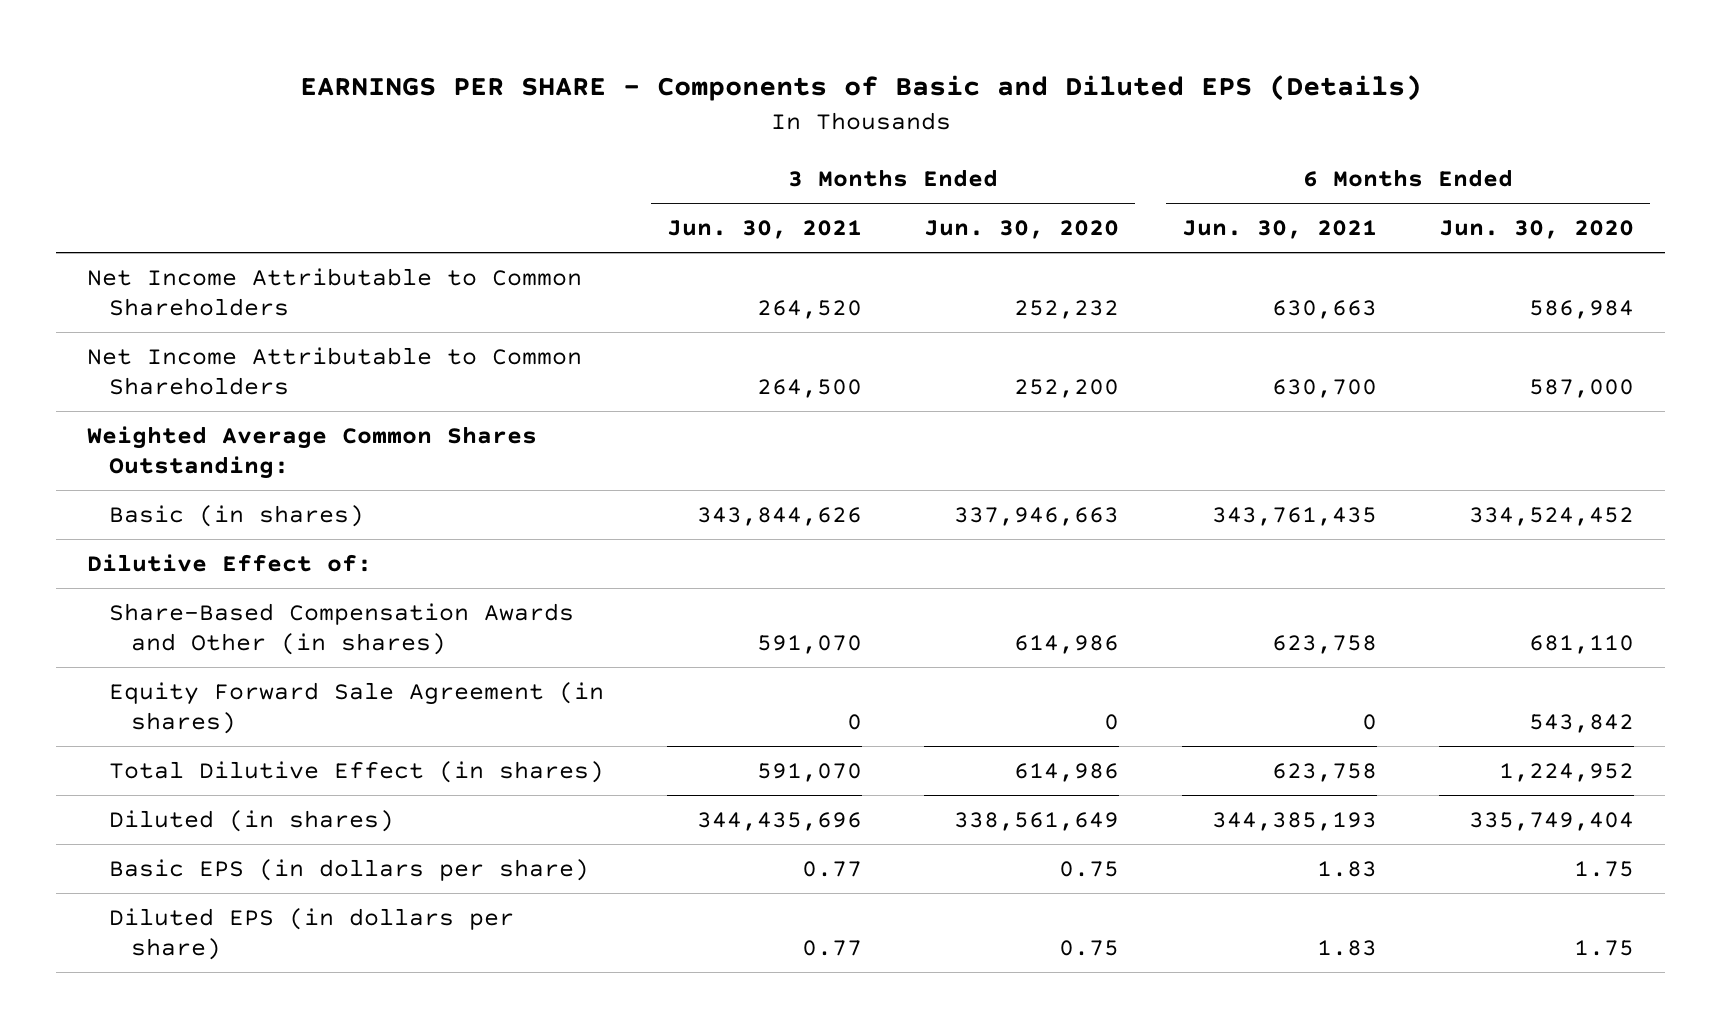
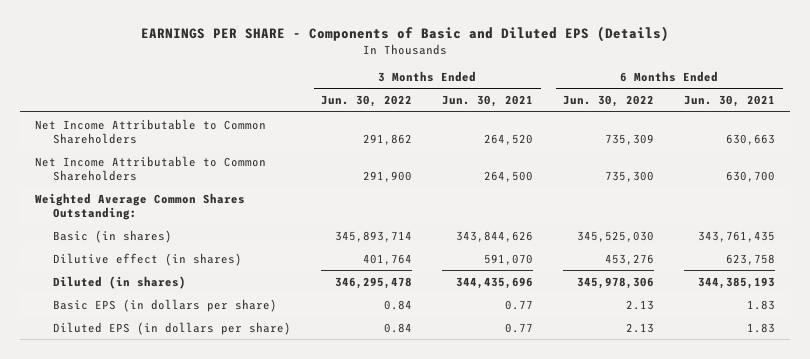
[924,220,1120,240] Jun. 30, 2020 -> none
[1439,220,1635,240] Jun. 30, 2020 -> none
none -> [321,95,413,108] Jun. 30, 2022
none -> [563,95,655,108] Jun. 30, 2022
[87,553,373,572] Dilutive Effect of: -> none
[109,602,575,656] Share-Based Compensation Awards and Other (in shares) -> none
[109,681,605,735] Equity Forward Sale Agreement (in shares) -> none
[109,760,605,783] Total Dilutive Effect (in shares) -> [52,252,242,266] Dilutive effect (in shares)

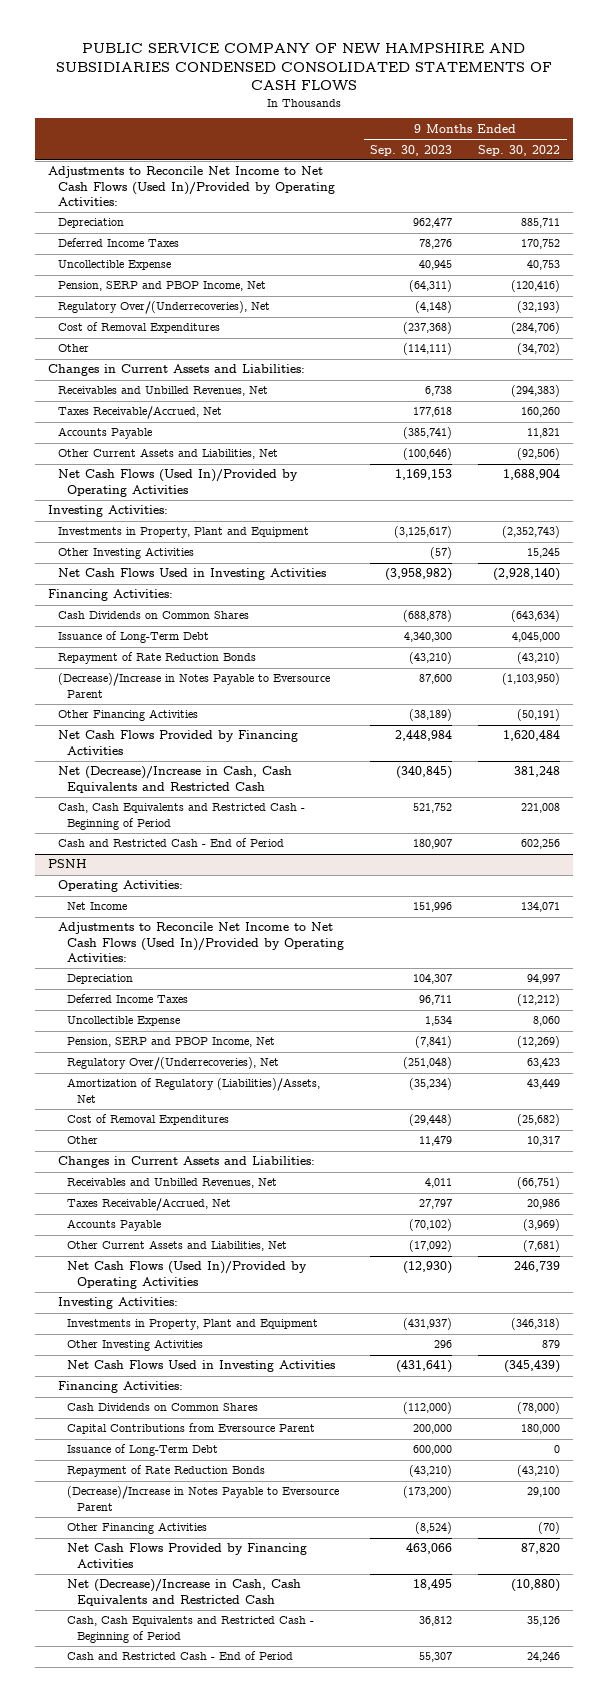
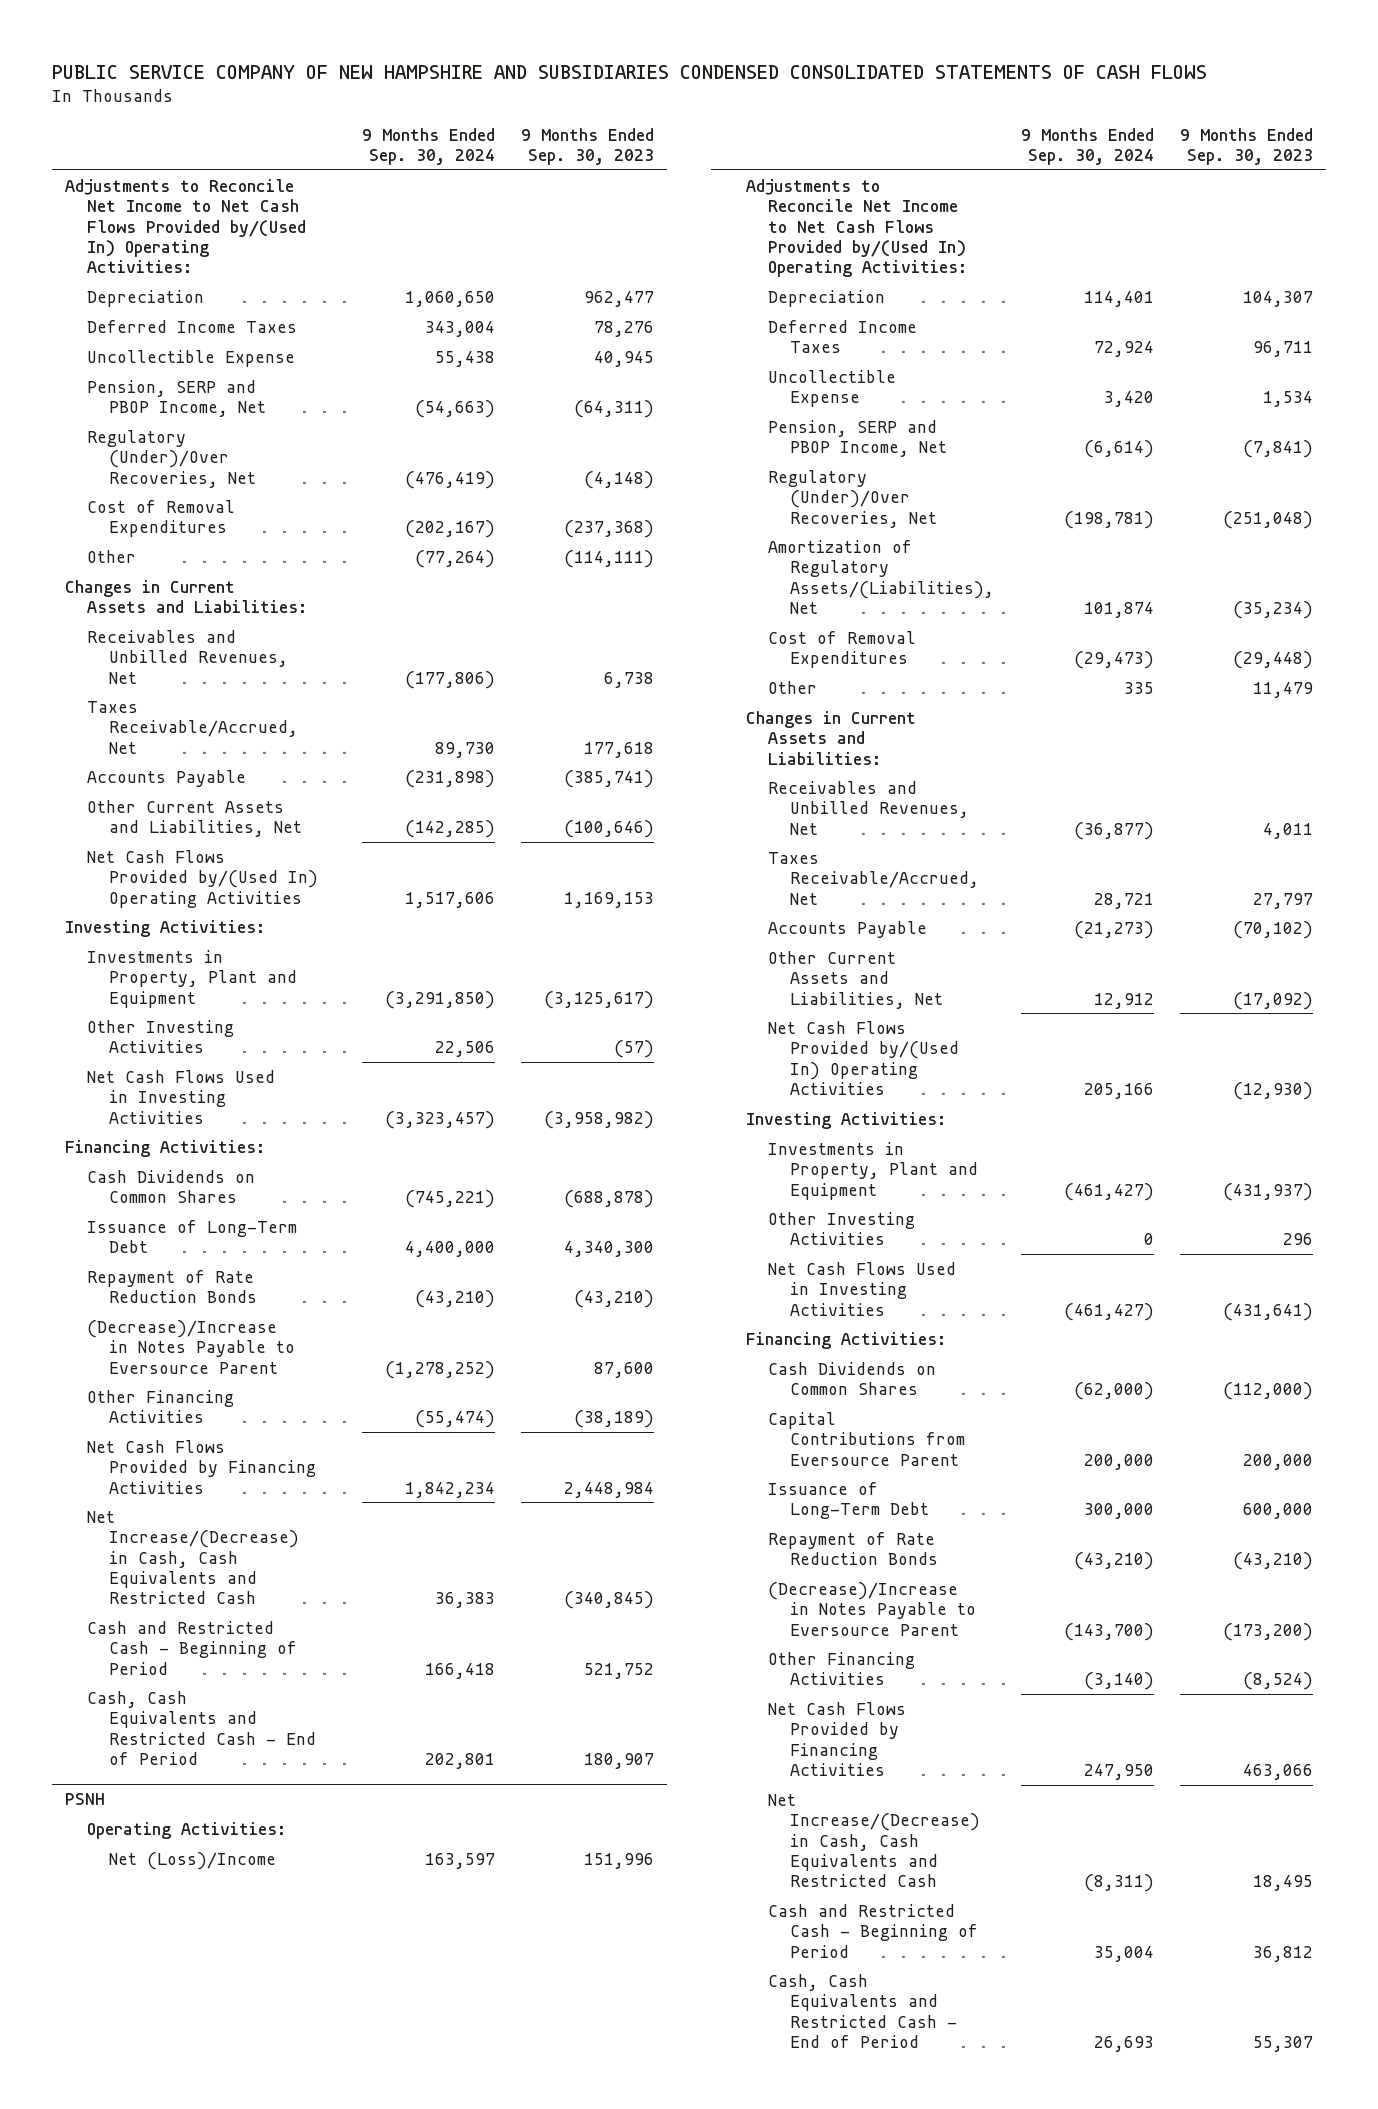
[478,144,561,156] Sep. 30, 2022 -> none
none -> [361,127,495,165] 9 Months Ended Sep. 30, 2024
[47,166,335,206] Adjustments to Reconcile Net Income to Net Cash Flows (Used In)/Provided by Operating Activities: -> [65,178,307,274] Adjustments to Reconcile Net Income to Net Cash Flows Provided by/(Used In) Operating Activities:
[57,301,270,315] Regulatory Over/(Underrecoveries), Net -> [87,429,257,488] Regulatory (Under)/Over Recoveries, Net
[57,469,298,497] Net Cash Flows (Used In)/Provided by Operating Activities -> [87,849,319,908] Net Cash Flows Provided by/(Used In) Operating Activities
[57,766,292,793] Net (Decrease)/Increase in Cash, Cash Equivalents and Restricted Cash -> [87,1510,300,1605] Net Increase/(Decrease) in Cash, Cash Equivalents and Restricted Cash
[57,803,305,830] Cash, Cash Equivalents and Restricted Cash - Beginning of Period -> [87,1620,298,1675] Cash and Restricted Cash - Beginning of Period
[57,838,284,848] Cash and Restricted Cash - End of Period -> [87,1690,317,1765] Cash, Cash Equivalents and Restricted Cash - End of Period
[67,902,128,911] Net Income -> [109,1851,277,1870] Net (Loss)/Income
[57,922,345,962] Adjustments to Reconcile Net Income to Net Cash Flows (Used In)/Provided by Operating Activities: -> [746,178,968,278] Adjustments to Reconcile Net Income to Net Cash Flows Provided by/(Used In) Operating Activities:
[67,1057,280,1071] Regulatory Over/(Underrecoveries), Net -> [768,469,938,528] Regulatory (Under)/Over Recoveries, Net
[67,1078,321,1103] Amortization of Regulatory (Liabilities)/Assets, Net -> [768,539,995,614] Amortization of Regulatory Assets/(Liabilities), Net
[67,1261,308,1289] Net Cash Flows (Used In)/Provided by Operating Activities -> [768,1020,960,1095] Net Cash Flows Provided by/(Used In) Operating Activities
[67,1579,302,1606] Net (Decrease)/Increase in Cash, Cash Equivalents and Restricted Cash -> [768,1793,981,1888] Net Increase/(Decrease) in Cash, Cash Equivalents and Restricted Cash
[67,1616,315,1643] Cash, Cash Equivalents and Restricted Cash - Beginning of Period -> [768,1903,979,1958] Cash and Restricted Cash - Beginning of Period
[67,1651,294,1661] Cash and Restricted Cash - End of Period -> [768,1973,958,2048] Cash, Cash Equivalents and Restricted Cash - End of Period

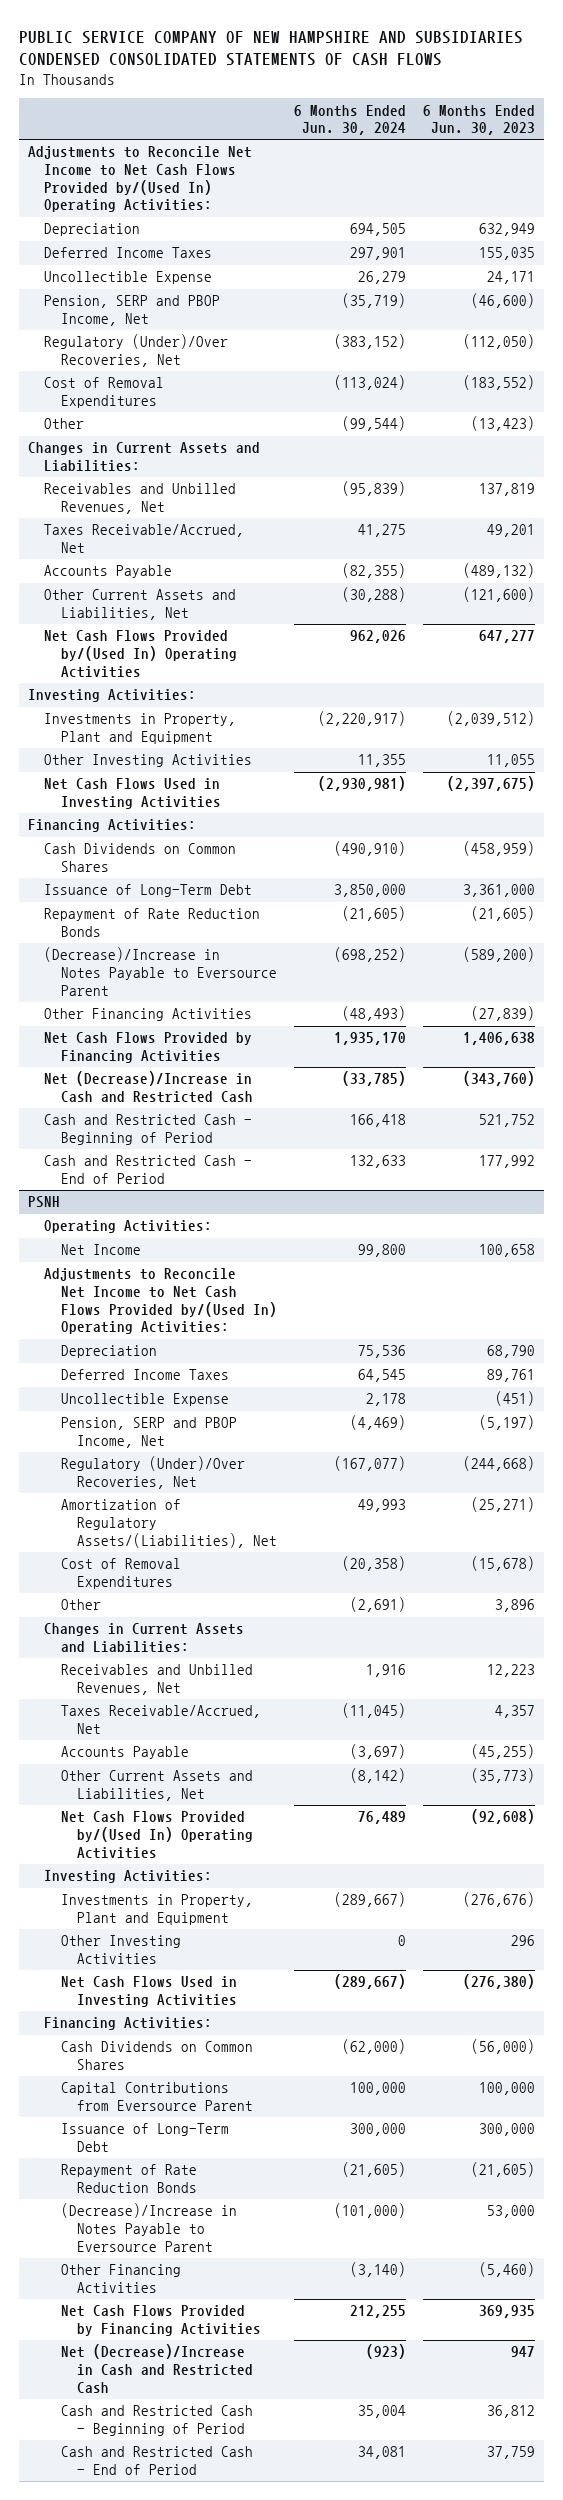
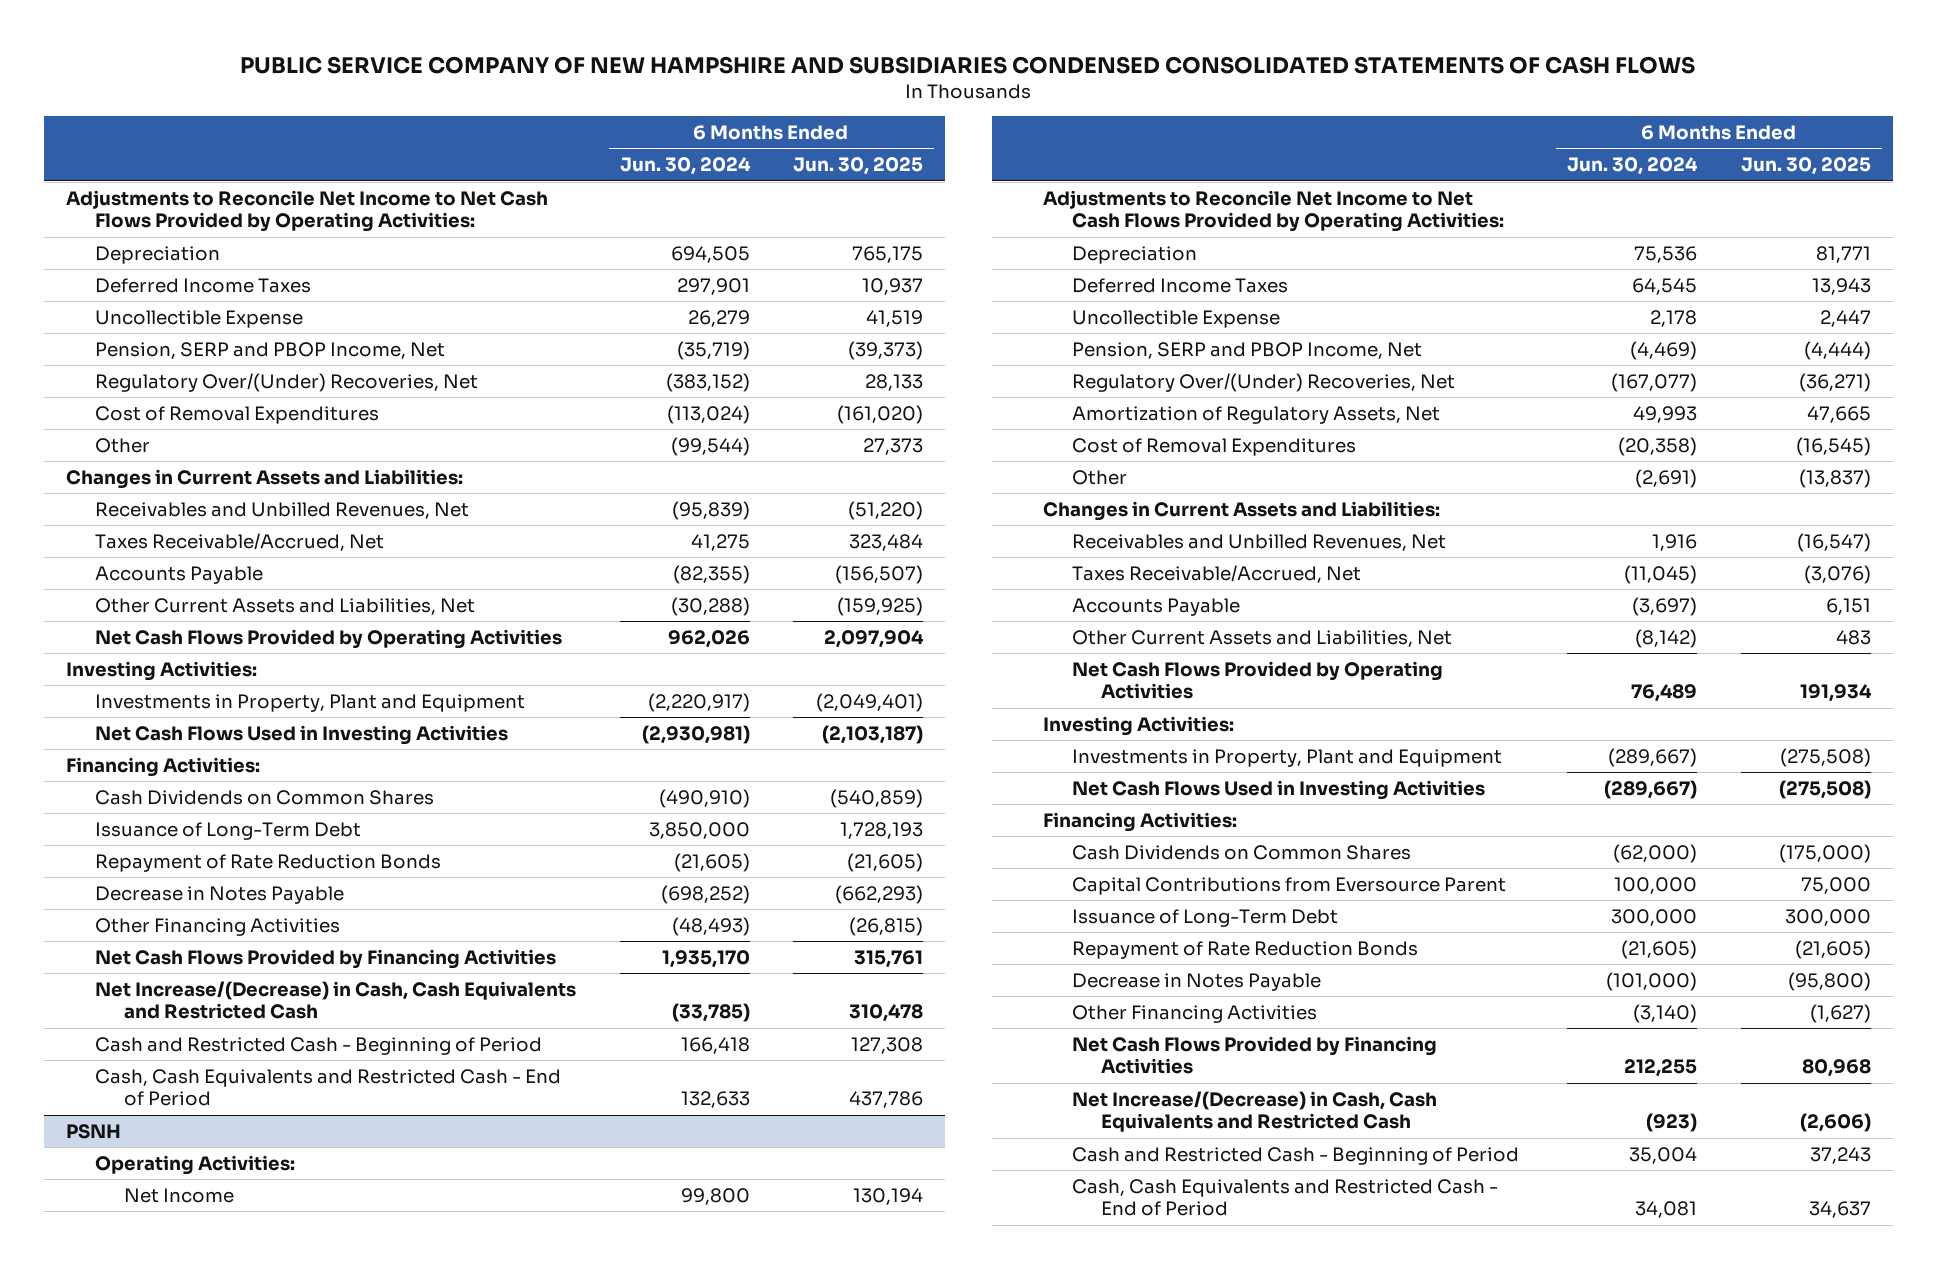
[423,104,536,136] 6 Months Ended Jun. 30, 2023 -> none
none -> [793,157,924,176] Jun. 30, 2025
[27,146,252,213] Adjustments to Reconcile Net Income to Net Cash Flows Provided by/(Used In) Operating Activities: -> [65,189,548,233] Adjustments to Reconcile Net Income to Net Cash Flows Provided by Operating Activities:
[44,334,229,368] Regulatory (Under)/Over Recoveries, Net -> [94,372,478,392] Regulatory Over/(Under) Recoveries, Net
[44,630,237,678] Net Cash Flows Provided by/(Used In) Operating Activities -> [94,628,562,649] Net Cash Flows Provided by Operating Activities
[44,754,253,768] Other Investing Activities -> none
[44,947,277,996] (Decrease)/Increase in Notes Payable to Eversource Parent -> [94,885,344,904] Decrease in Notes Payable
[44,1071,253,1104] Net (Decrease)/Increase in Cash and Restricted Cash -> [94,980,576,1020] Net Increase/(Decrease) in Cash, Cash Equivalents and Restricted Cash
[44,1155,253,1185] Cash and Restricted Cash - End of Period -> [94,1068,561,1107] Cash, Cash Equivalents and Restricted Cash - End of Period
[44,1268,277,1335] Adjustments to Reconcile Net Income to Net Cash Flows Provided by/(Used In) Operating Activities: -> [1042,189,1504,233] Adjustments to Reconcile Net Income to Net Cash Flows Provided by Operating Activities:
[60,1456,245,1490] Regulatory (Under)/Over Recoveries, Net -> [1071,372,1455,392] Regulatory Over/(Under) Recoveries, Net
[60,1499,278,1548] Amortization of Regulatory Assets/(Liabilities), Net -> [1071,405,1440,424] Amortization of Regulatory Assets, Net
[60,1811,254,1859] Net Cash Flows Provided by/(Used In) Operating Activities -> [1071,660,1443,700] Net Cash Flows Provided by Operating Activities
[60,1935,181,1965] Other Investing Activities -> none
[60,2203,237,2252] (Decrease)/Increase in Notes Payable to Eversource Parent -> [1071,972,1321,991] Decrease in Notes Payable
[60,2344,254,2393] Net (Decrease)/Increase in Cash and Restricted Cash -> [1071,1090,1437,1133] Net Increase/(Decrease) in Cash, Cash Equivalents and Restricted Cash
[60,2446,253,2476] Cash and Restricted Cash - End of Period -> [1071,1178,1498,1217] Cash, Cash Equivalents and Restricted Cash - End of Period

